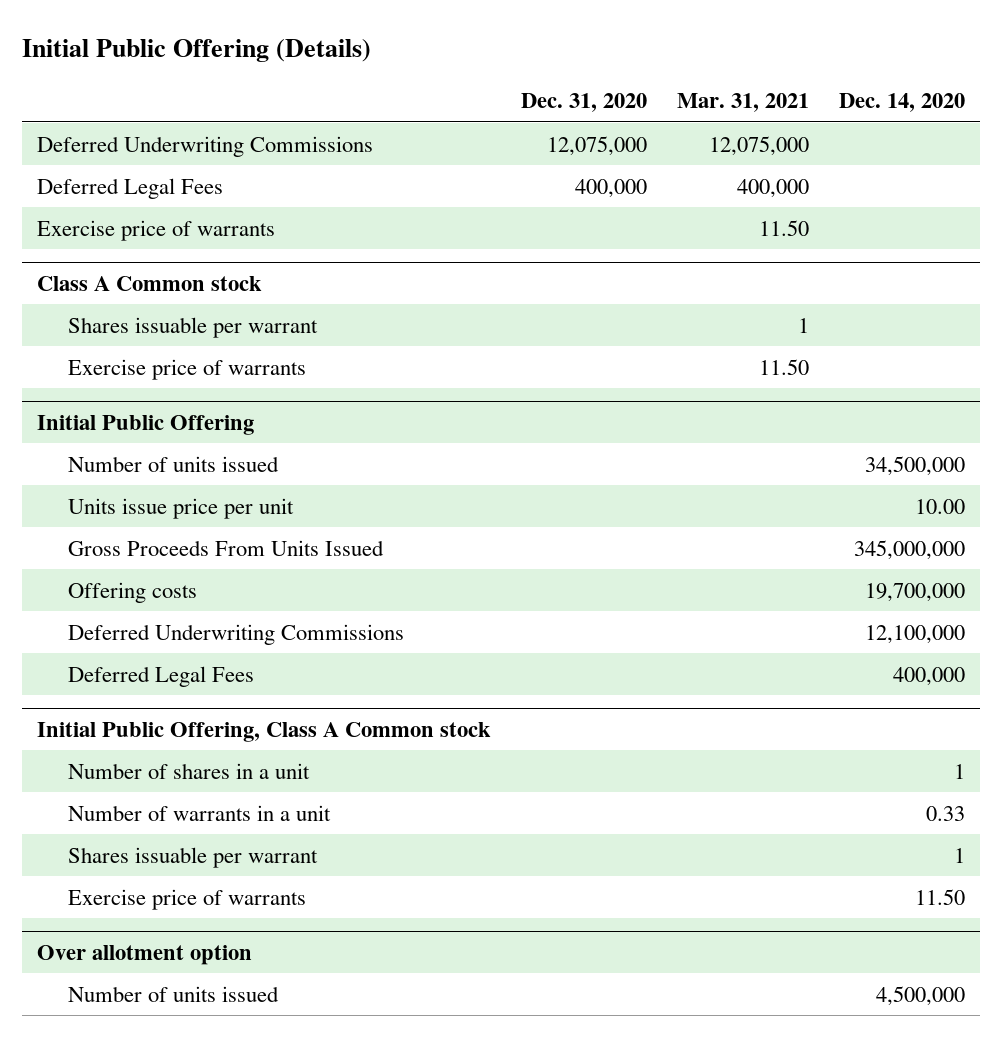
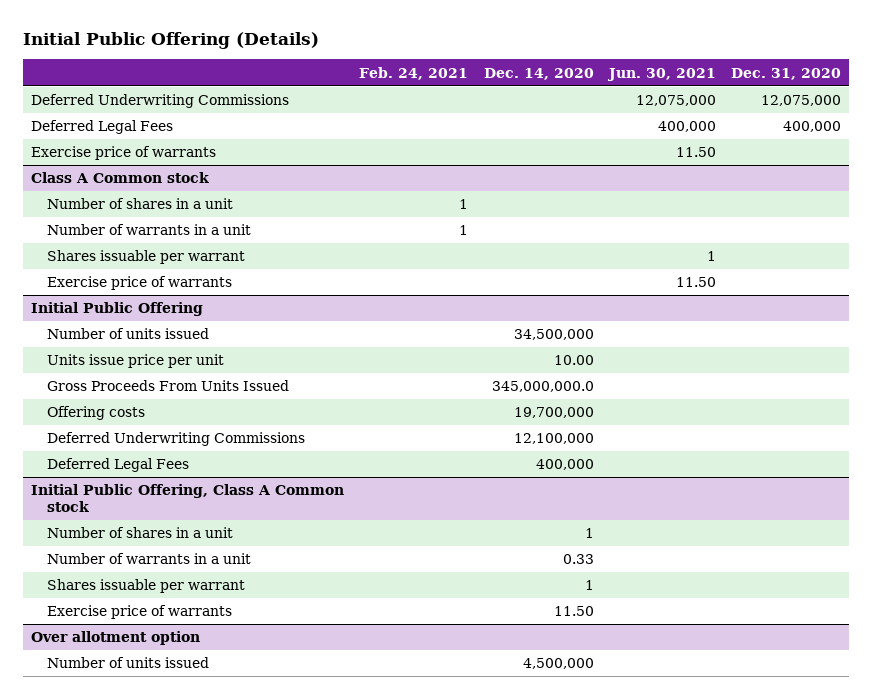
[676,93,809,113] Mar. 31, 2021 -> none
none -> [359,66,469,80] Feb. 24, 2021
none -> [607,67,717,81] Jun. 30, 2021
none -> [46,198,233,210] Number of shares in a unit
none -> [46,224,251,236] Number of warrants in a unit
[854,539,966,560] 345,000,000 -> [491,381,594,393] 345,000,000.0

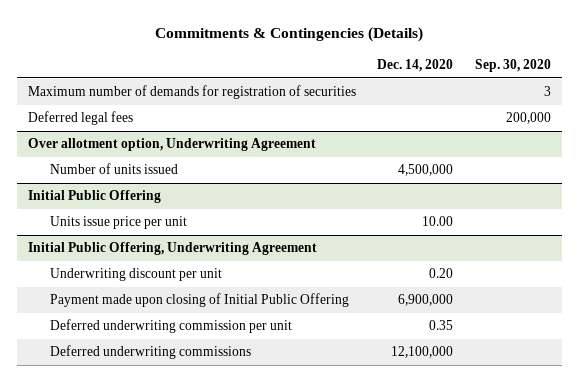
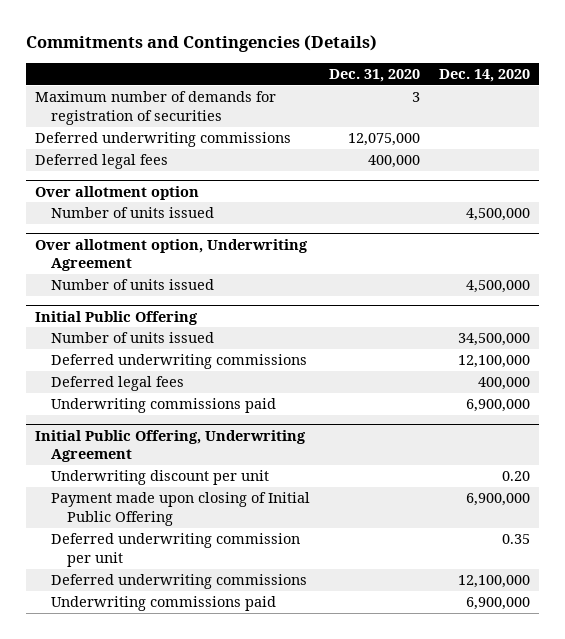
[155,27,424,43] Commitments & Contingencies (Details) -> [25,35,377,53] Commitments and Contingencies (Details)
[474,59,551,73] Sep. 30, 2020 -> none
none -> [328,68,420,82] Dec. 31, 2020
none -> [35,132,292,148] Deferred underwriting commissions
none -> [35,185,200,200] Over allotment option
none -> [51,207,215,219] Number of units issued
[49,216,187,230] Units issue price per unit -> none
none -> [51,332,215,344] Number of units issued
none -> [51,354,308,370] Deferred underwriting commissions
none -> [51,376,185,392] Deferred legal fees
none -> [51,398,277,414] Underwriting commissions paid
none -> [51,596,277,612] Underwriting commissions paid

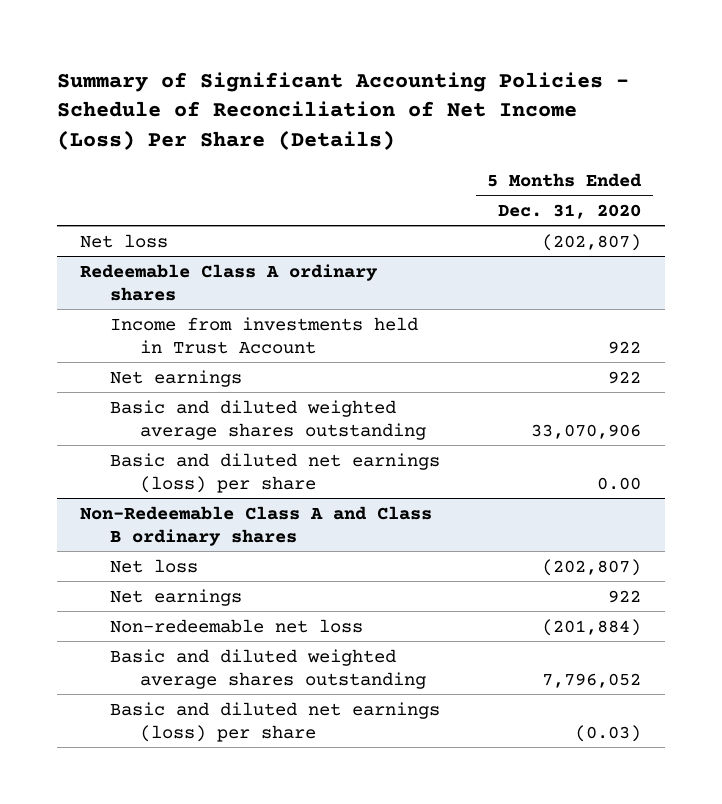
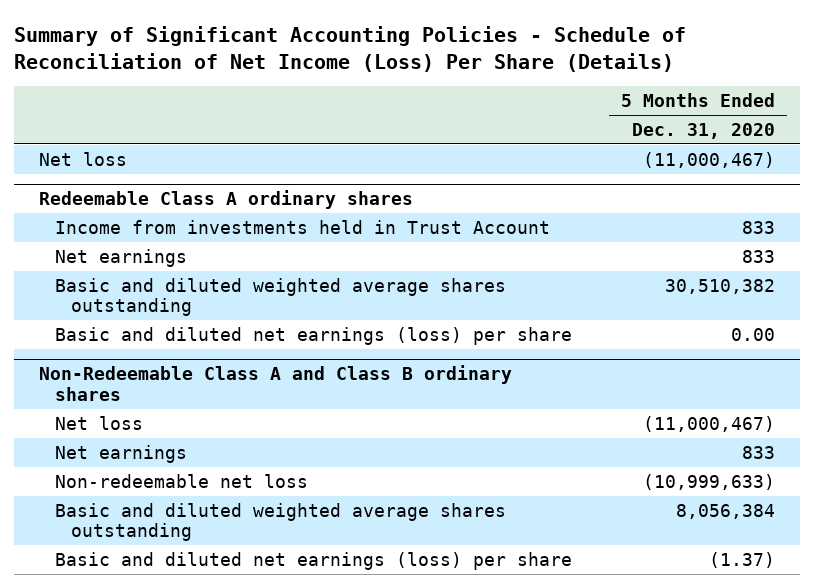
[542,233,642,251] (202,807) -> [643,151,776,168] (11,000,467)
[608,340,642,354] 922 -> [742,220,776,234] 833
[608,370,642,384] 922 -> [742,249,776,263] 833
[531,423,642,439] 33,070,906 -> [665,278,776,294] 30,510,382
[542,558,642,576] (202,807) -> [643,415,776,432] (11,000,467)
[608,589,642,603] 922 -> [742,445,776,459] 833
[542,618,642,636] (201,884) -> [643,473,776,490] (10,999,633)
[542,672,642,688] 7,796,052 -> [676,503,776,519] 8,056,384
[575,724,642,742] (0.03) -> [709,551,776,568] (1.37)

